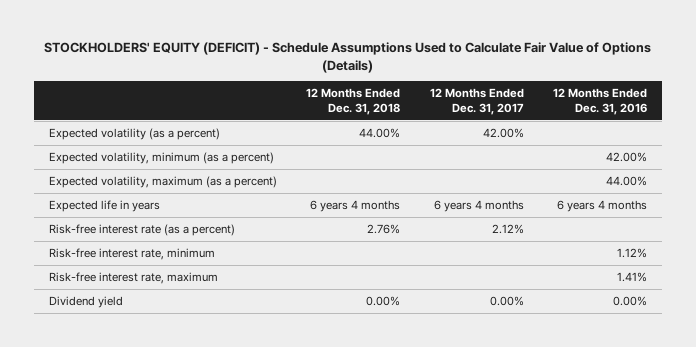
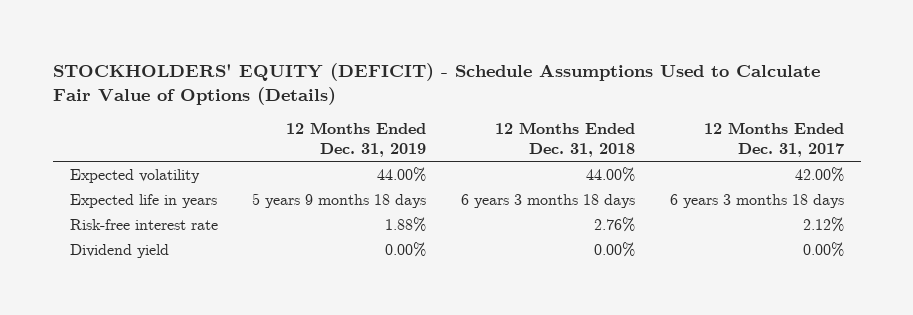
[553,88,648,115] 12 Months Ended Dec. 31, 2016 -> none
none -> [286,122,427,158] 12 Months Ended Dec. 31, 2019
[48,151,274,164] Expected volatility, minimum (as a percent) -> none
[48,175,277,188] Expected volatility, maximum (as a percent) -> none
[48,247,215,260] Risk-free interest rate, minimum -> none
[48,271,218,284] Risk-free interest rate, maximum -> none
[48,127,220,140] Expected volatility (as a percent) -> [69,168,200,183] Expected volatility
[310,199,401,212] 6 years 4 months -> [461,193,636,208] 6 years 3 months 18 days
[433,199,524,212] 6 years 4 months -> [669,193,844,208] 6 years 3 months 18 days
[48,223,235,236] Risk-free interest rate (as a percent) -> [69,218,218,230] Risk-free interest rate

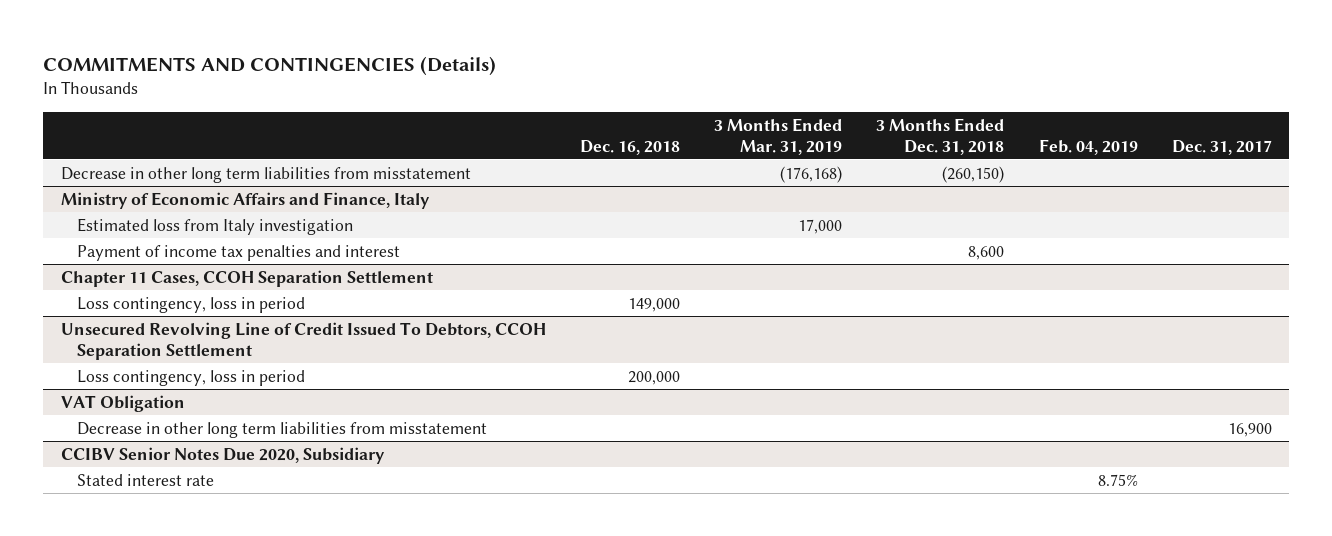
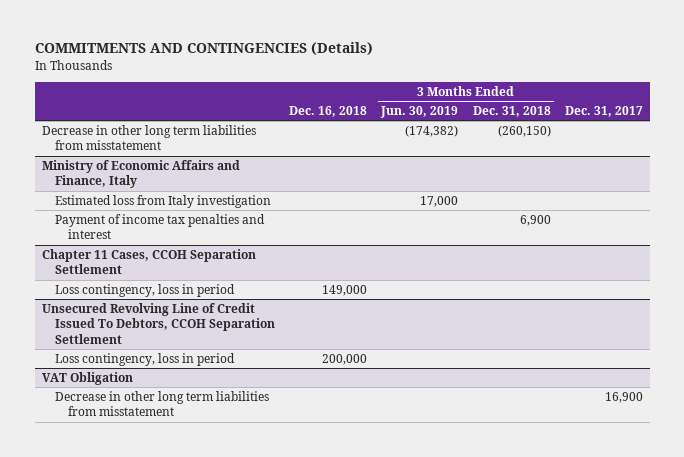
[714,117,843,155] 3 Months Ended Mar. 31, 2019 -> none
[1038,138,1138,155] Feb. 04, 2019 -> none
none -> [380,106,459,119] Jun. 30, 2019
[968,245,1005,260] 8,600 -> [519,214,551,226] 6,900
[60,446,385,464] CCIBV Senior Notes Due 2020, Subsidiary -> none
[77,473,215,486] Stated interest rate -> none

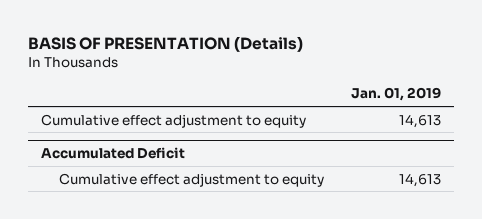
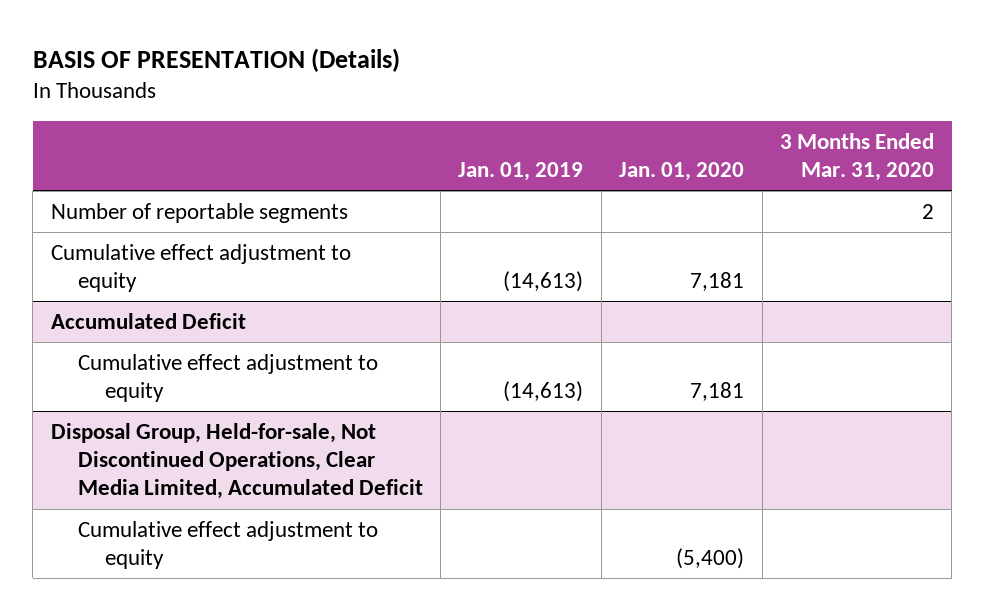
none -> [619,161,745,181] Jan. 01, 2020
none -> [779,132,934,181] 3 Months Ended Mar. 31, 2020
none -> [50,202,348,223] Number of reportable segments
[398,113,441,128] 14,613 -> [503,271,584,293] (14,613)
[398,172,441,187] 14,613 -> [503,381,584,403] (14,613)
none -> [50,422,423,500] Disposal Group, Held-for-sale, Not Discontinued Operations, Clear Media Limited, Accumulated Deficit
none -> [77,520,378,570] Cumulative effect adjustment to equity

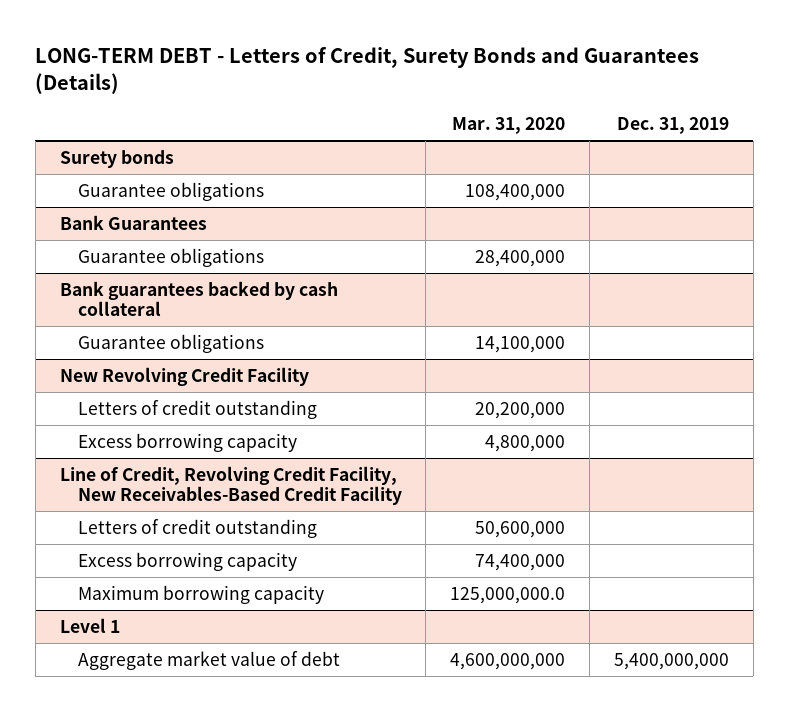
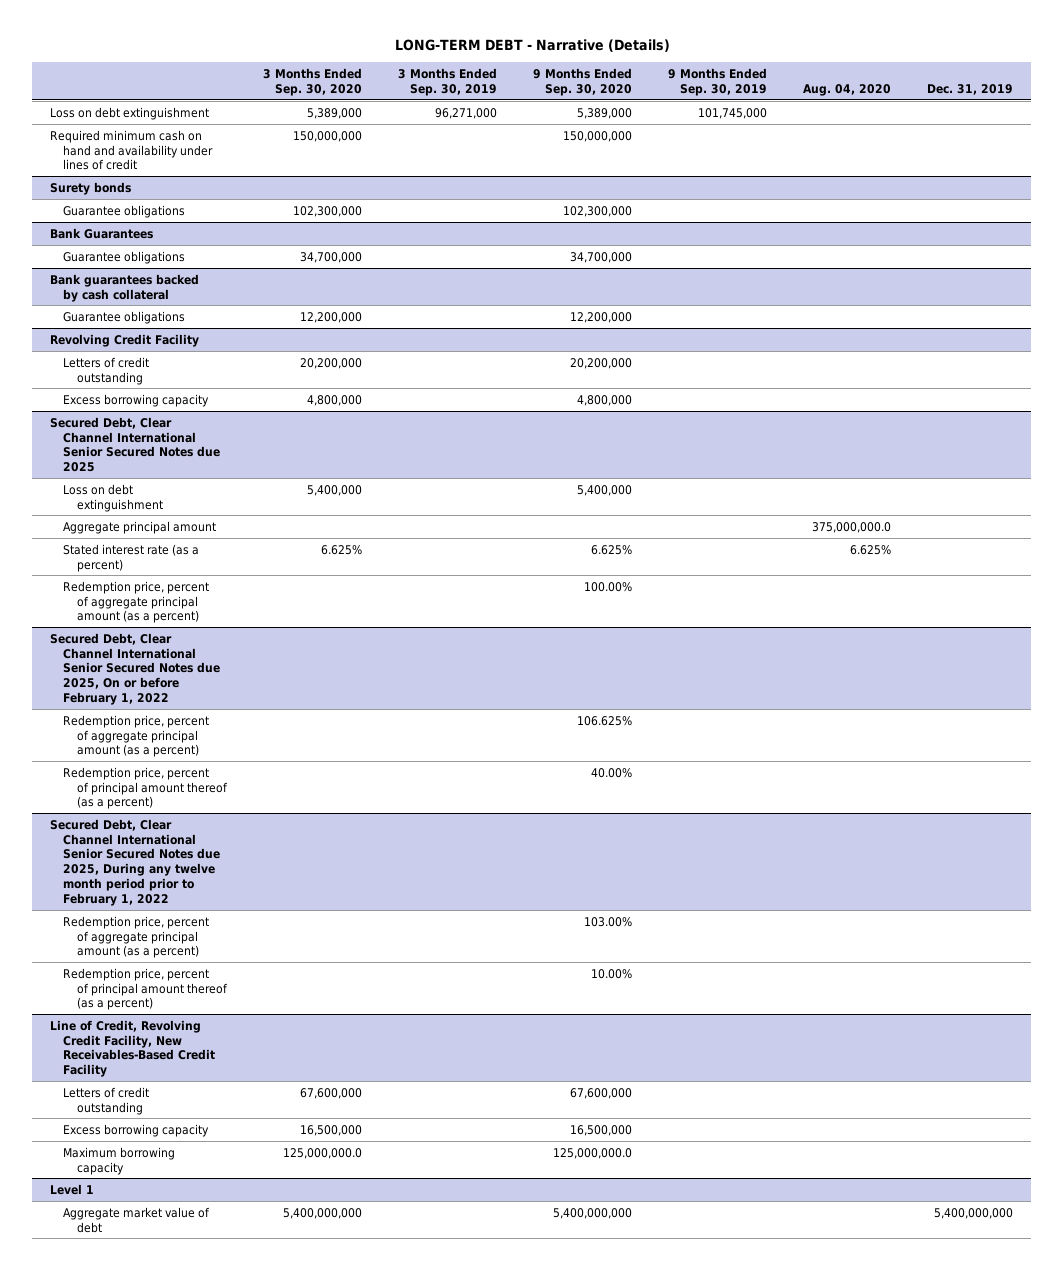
[35,46,700,94] LONG-TERM DEBT - Letters of Credit, Surety Bonds and Guarantees (Details) -> [394,39,670,53] LONG-TERM DEBT - Narrative (Details)
[452,117,566,135] Mar. 31, 2020 -> none
none -> [263,68,363,96] 3 Months Ended Sep. 30, 2020
none -> [398,68,498,96] 3 Months Ended Sep. 30, 2019
none -> [533,68,633,96] 9 Months Ended Sep. 30, 2020
none -> [668,68,768,96] 9 Months Ended Sep. 30, 2019
none -> [803,83,892,96] Aug. 04, 2020
none -> [49,106,209,120] Loss on debt extinguishment
none -> [49,129,214,171] Required minimum cash on hand and availability under lines of credit
[59,366,309,386] New Revolving Credit Facility -> [49,333,199,347] Revolving Credit Facility
none -> [49,416,221,473] Secured Debt, Clear Channel International Senior Secured Notes due 2025
none -> [63,483,164,512] Loss on debt extinguishment
none -> [63,520,217,534] Aggregate principal amount
none -> [63,543,200,572] Stated interest rate (as a percent)
none -> [63,580,210,624] Redemption price, percent of aggregate principal amount (as a percent)
none -> [49,632,221,706] Secured Debt, Clear Channel International Senior Secured Notes due 2025, On or before February 1, 2022
none -> [63,714,210,758] Redemption price, percent of aggregate principal amount (as a percent)
none -> [63,766,229,810] Redemption price, percent of principal amount thereof (as a percent)
none -> [49,818,221,906] Secured Debt, Clear Channel International Senior Secured Notes due 2025, During any twelve month period prior to February 1, 2022
none -> [63,915,210,959] Redemption price, percent of aggregate principal amount (as a percent)
none -> [63,967,229,1011] Redemption price, percent of principal amount thereof (as a percent)

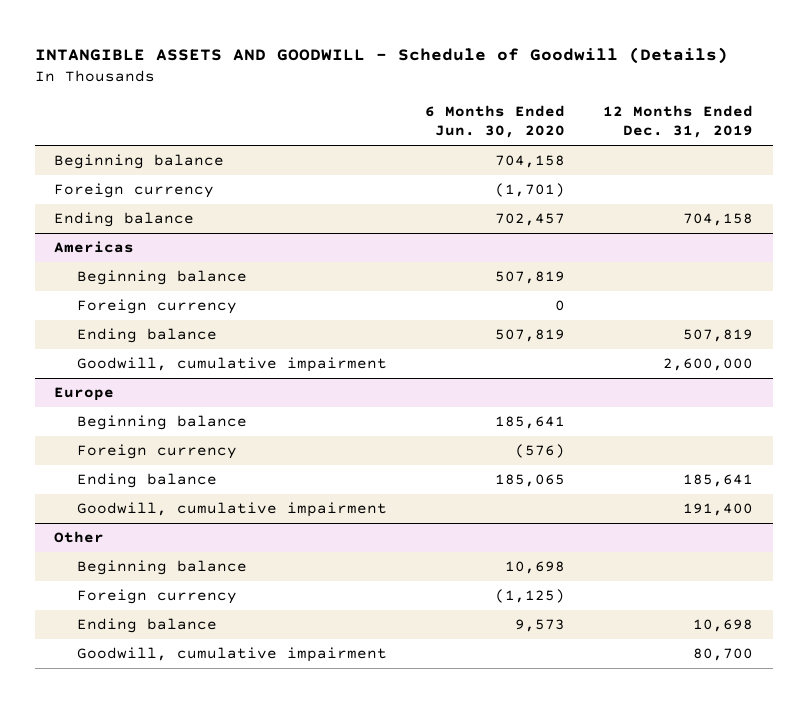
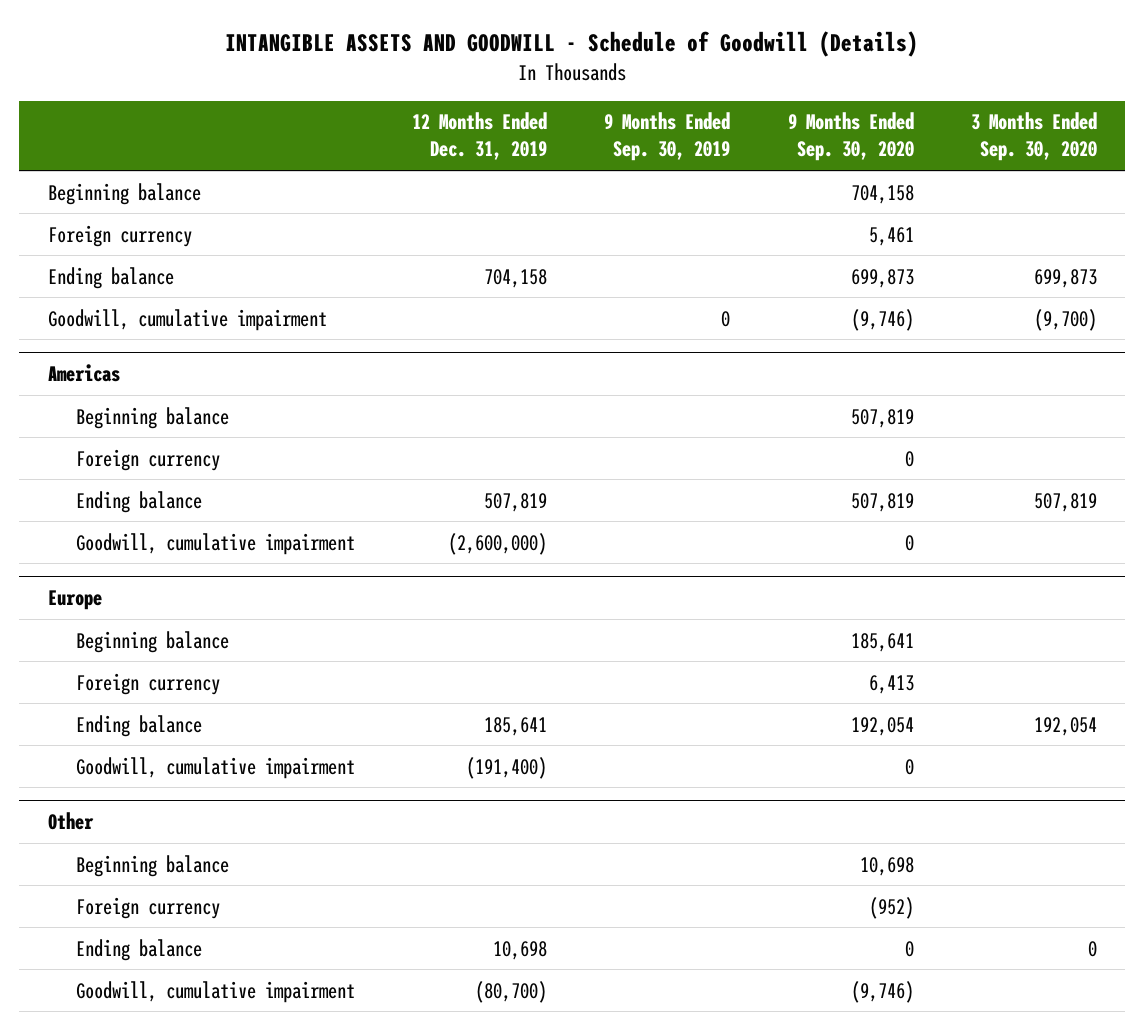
[425,104,566,139] 6 Months Ended Jun. 30, 2020 -> none
none -> [604,112,731,162] 9 Months Ended Sep. 30, 2019
none -> [787,112,914,162] 9 Months Ended Sep. 30, 2020
none -> [970,112,1097,162] 3 Months Ended Sep. 30, 2020
none -> [47,308,327,331] Goodwill, cumulative impairment
[663,358,754,372] 2,600,000 -> [448,532,548,555] (2,600,000)
[683,503,754,517] 191,400 -> [466,756,548,779] (191,400)
[693,648,754,662] 80,700 -> [475,980,548,1003] (80,700)

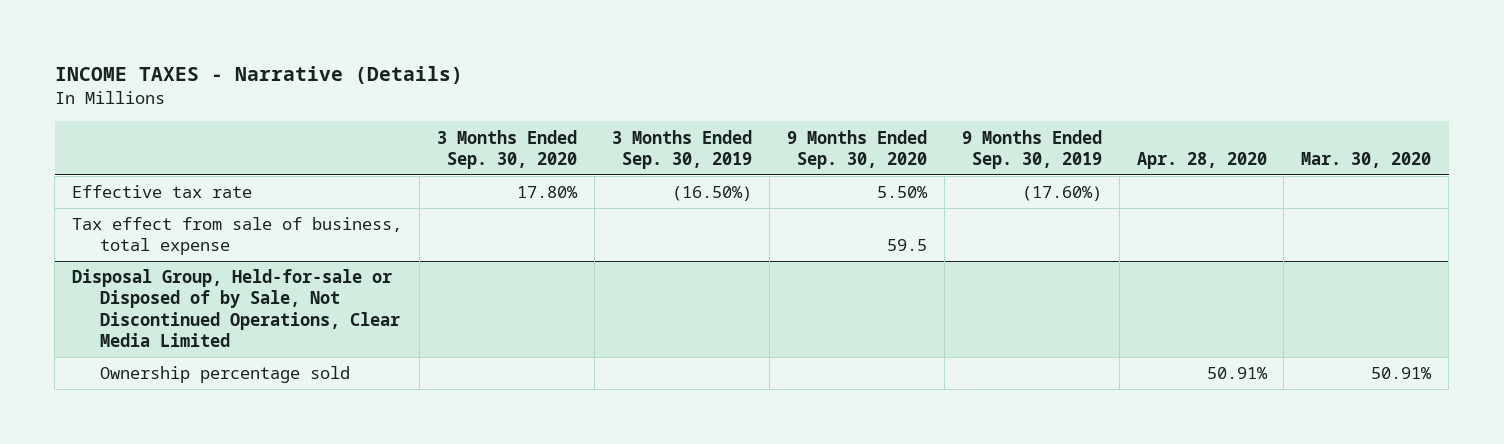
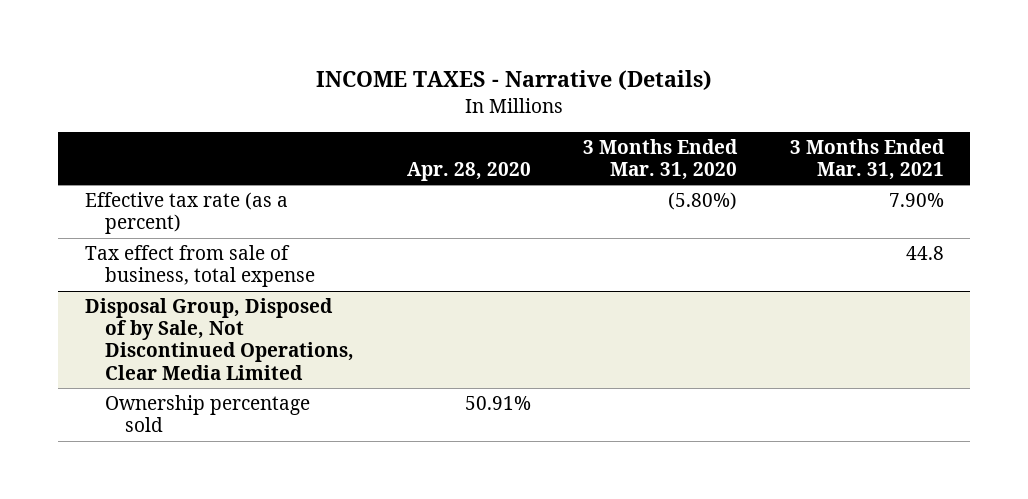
[437,129,578,169] 3 Months Ended Sep. 30, 2020 -> none
[612,129,753,169] 3 Months Ended Sep. 30, 2019 -> none
[786,129,927,169] 9 Months Ended Sep. 30, 2020 -> none
[961,129,1102,169] 9 Months Ended Sep. 30, 2019 -> none
[1301,151,1432,168] Mar. 30, 2020 -> none
none -> [583,138,739,180] 3 Months Ended Mar. 31, 2020
none -> [789,138,945,180] 3 Months Ended Mar. 31, 2021
[72,185,253,199] Effective tax rate -> [84,191,288,235] Effective tax rate (as a percent)
[72,269,400,347] Disposal Group, Held-for-sale or Disposed of by Sale, Not Discontinued Operations, Clear Media Limited -> [84,297,354,380] Disposal Group, Disposed of by Sale, Not Discontinued Operations, Clear Media Limited

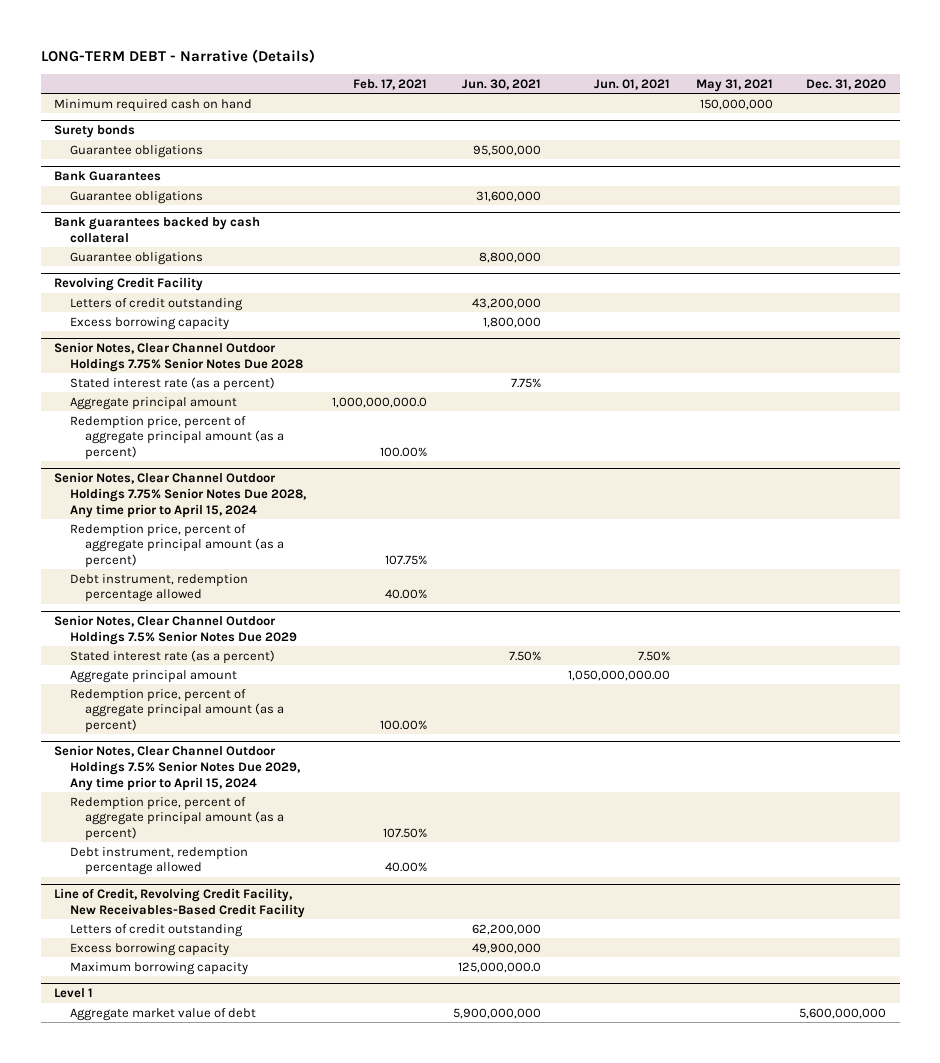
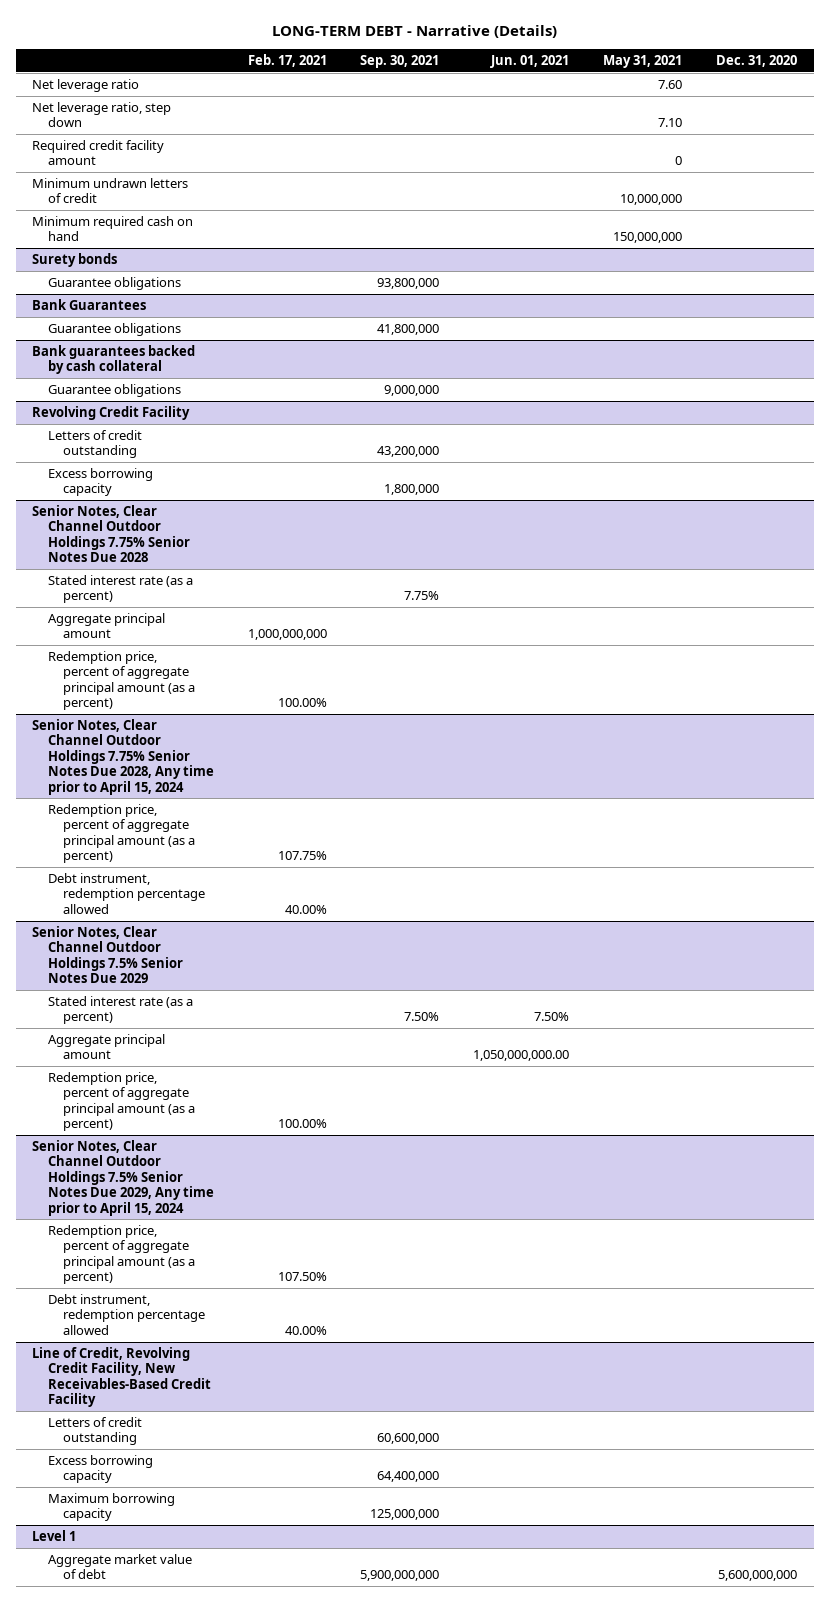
[462,79,542,91] Jun. 30, 2021 -> none
none -> [360,54,440,68] Sep. 30, 2021
none -> [32,79,140,93] Net leverage ratio
none -> [32,102,172,128] Net leverage ratio, step down
none -> [32,140,165,166] Required credit facility amount
none -> [32,178,189,204] Minimum undrawn letters of credit
[331,396,427,408] 1,000,000,000.0 -> [247,629,327,641] 1,000,000,000

